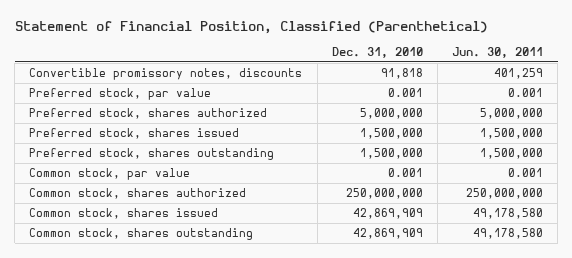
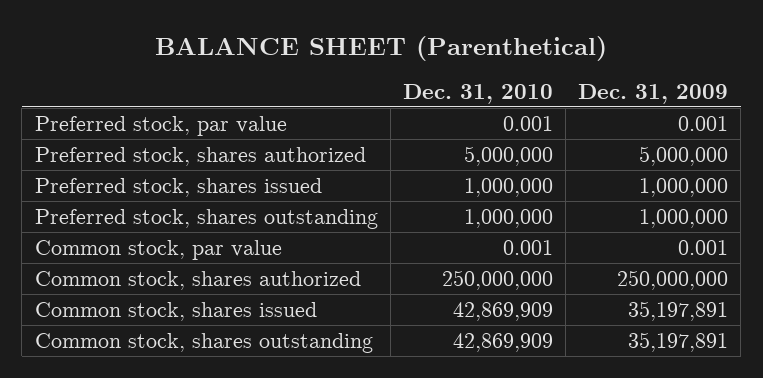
[14,21,488,35] Statement of Financial Position, Classified (Parenthetical) -> [155,36,608,62] BALANCE SHEET (Parenthetical)
[452,46,544,58] Jun. 30, 2011 -> none
none -> [578,84,729,105] Dec. 31, 2009
[29,67,303,80] Convertible promissory notes, discounts -> none
[359,127,423,139] 1,500,000 -> [463,177,553,197] 1,000,000
[359,147,423,159] 1,500,000 -> [463,208,553,228] 1,000,000

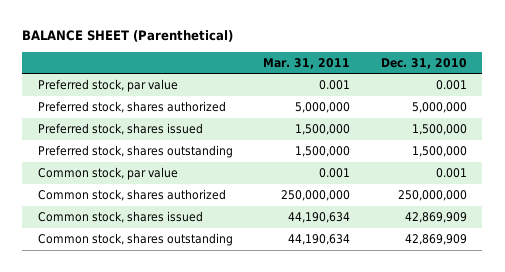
[578,84,729,105] Dec. 31, 2009 -> none
none -> [263,57,351,69] Mar. 31, 2011
[463,177,553,197] 1,000,000 -> [412,124,468,136] 1,500,000
[463,208,553,228] 1,000,000 -> [412,146,468,158] 1,500,000

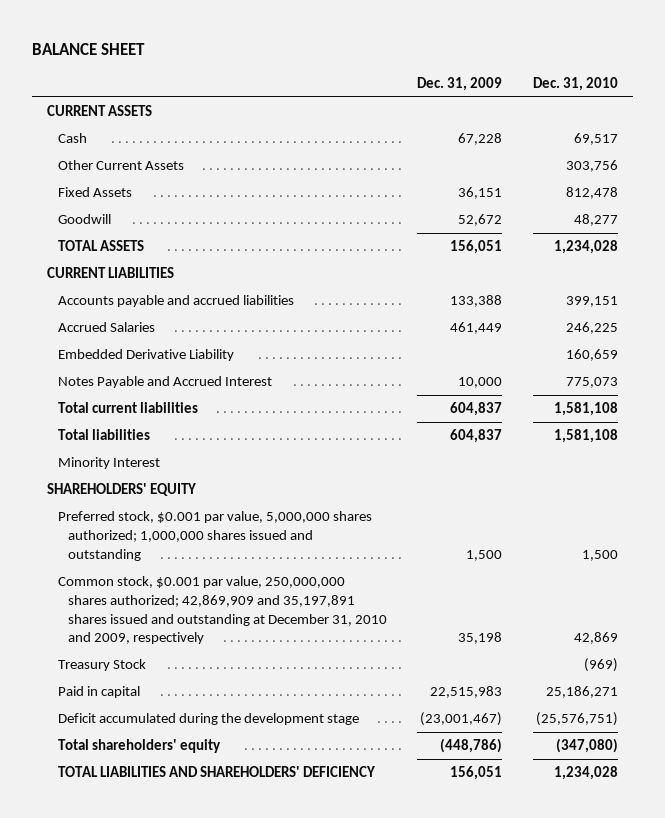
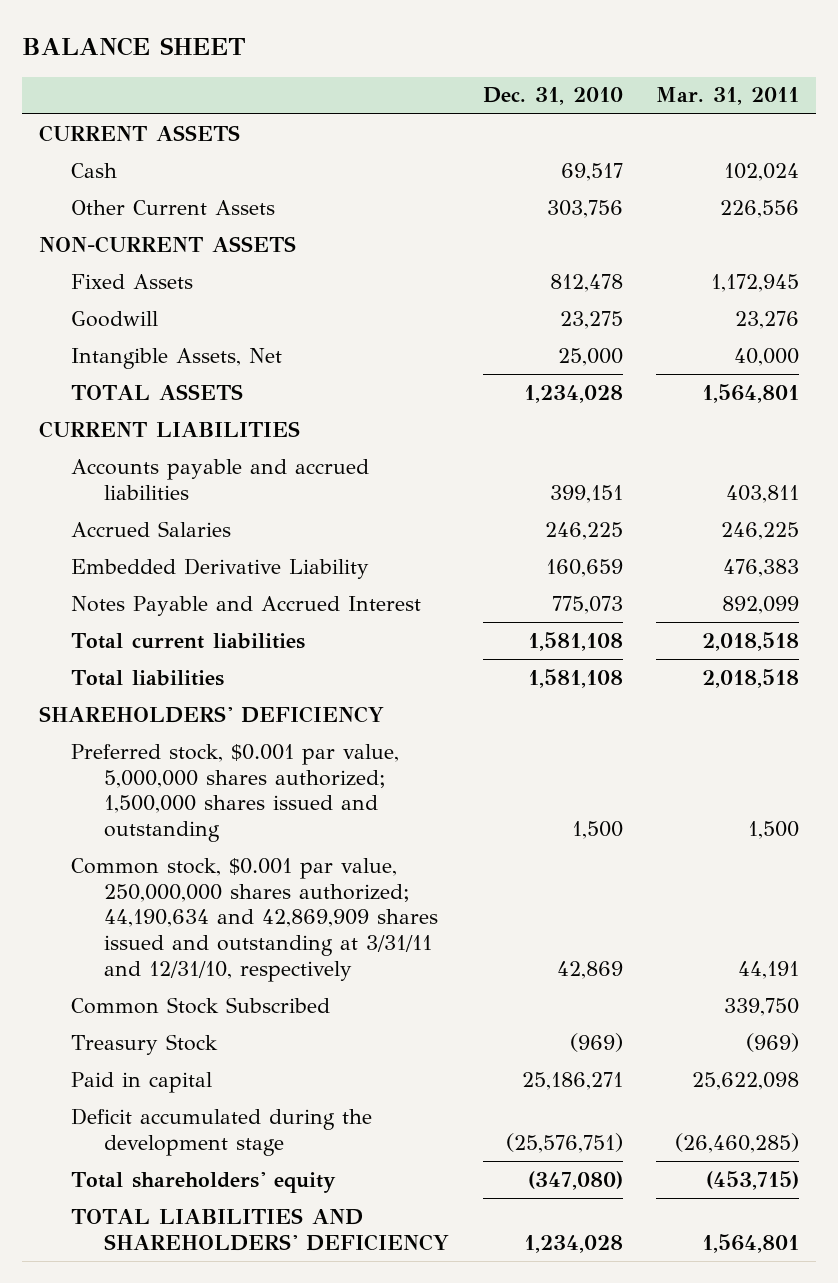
[417,76,503,91] Dec. 31, 2009 -> none
none -> [656,87,800,106] Mar. 31, 2011
none -> [38,235,296,253] NON-CURRENT ASSETS
[573,214,618,227] 48,277 -> [559,310,623,329] 23,275
none -> [71,347,283,369] Intangible Assets, Net
[57,457,160,470] Minority Interest -> none
[47,483,197,497] SHAREHOLDERS' EQUITY -> [38,705,384,723] SHAREHOLDERS' DEFICIENCY
[57,511,372,561] Preferred stock, $0.001 par value, 5,000,000 shares authorized; 1,000,000 shares issued and outstanding -> [71,743,400,843] Preferred stock, $0.001 par value, 5,000,000 shares authorized; 1,500,000 shares issued and outstanding
[57,576,388,645] Common stock, $0.001 par value, 250,000,000 shares authorized; 42,869,909 and 35,197,891 shares issued and outstanding at December 31, 2010 and 2009, respectively -> [71,857,439,982] Common stock, $0.001 par value, 250,000,000 shares authorized; 44,190,634 and 42,869,909 shares issued and outstanding at 3/31/11 and 12/31/10, respectively
none -> [71,996,331,1014] Common Stock Subscribed

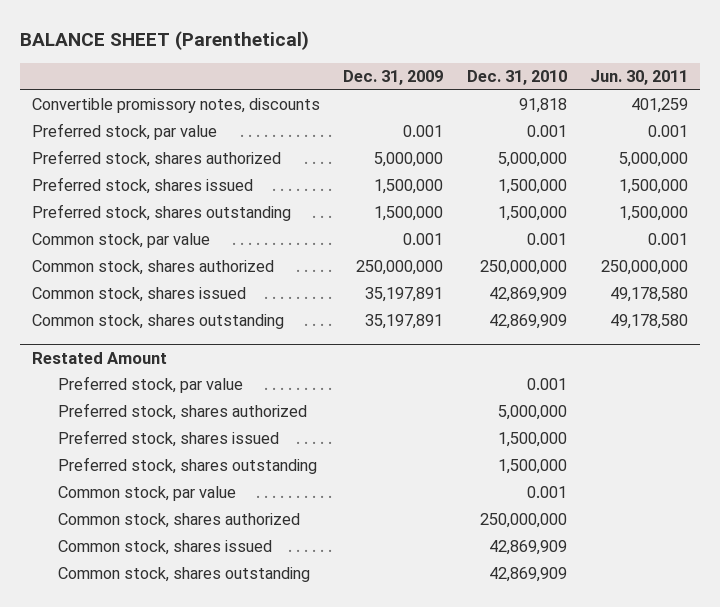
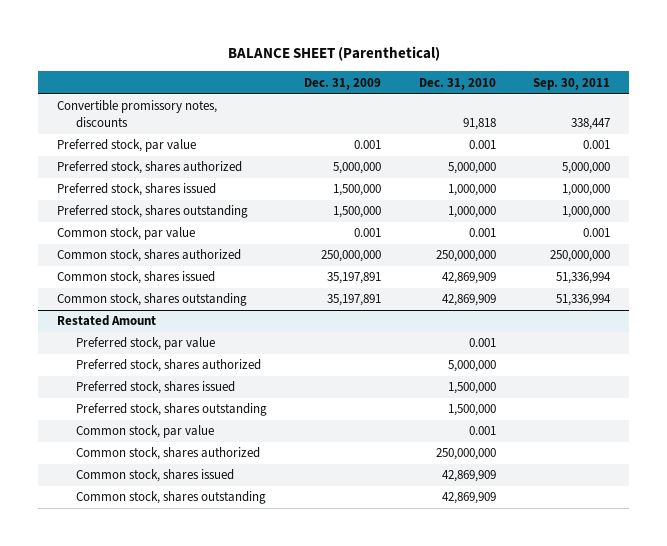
[590,70,689,86] Jun. 30, 2011 -> none
none -> [533,77,611,90] Sep. 30, 2011
[497,179,567,195] 1,500,000 -> [447,184,496,197] 1,000,000
[497,206,567,222] 1,500,000 -> [447,206,496,219] 1,000,000

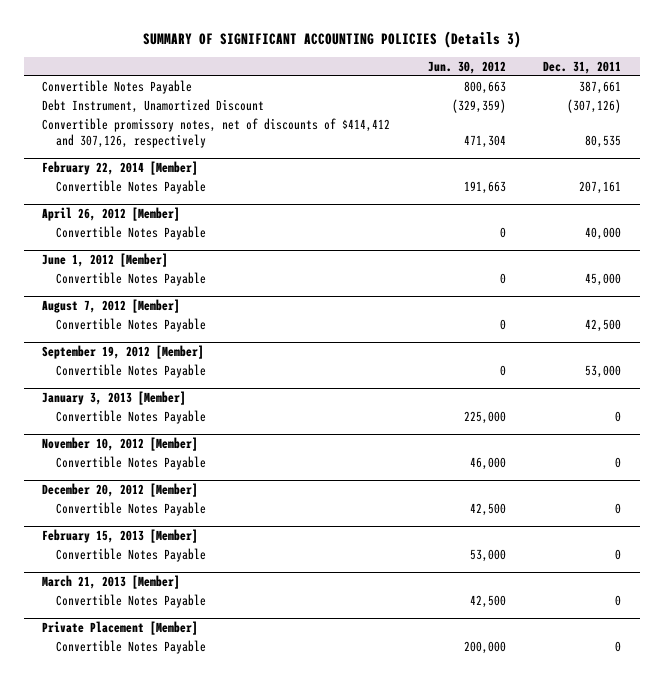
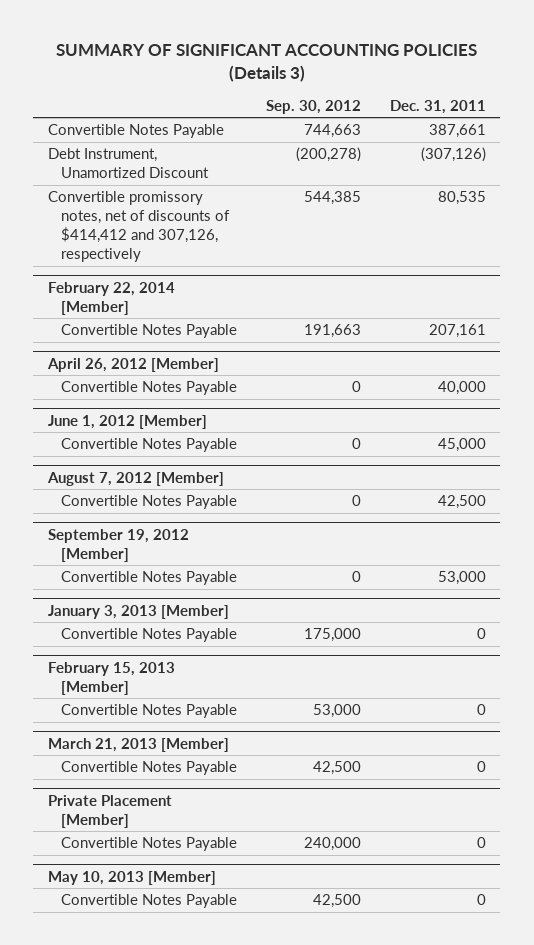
[427,60,506,74] Jun. 30, 2012 -> none
none -> [265,100,361,115] Sep. 30, 2012
[42,437,199,452] November 10, 2012 [Member] -> none
[56,456,207,471] Convertible Notes Payable -> none
[42,483,199,498] December 20, 2012 [Member] -> none
[56,502,207,517] Convertible Notes Payable -> none
none -> [47,870,216,885] May 10, 2013 [Member]
none -> [61,894,238,909] Convertible Notes Payable

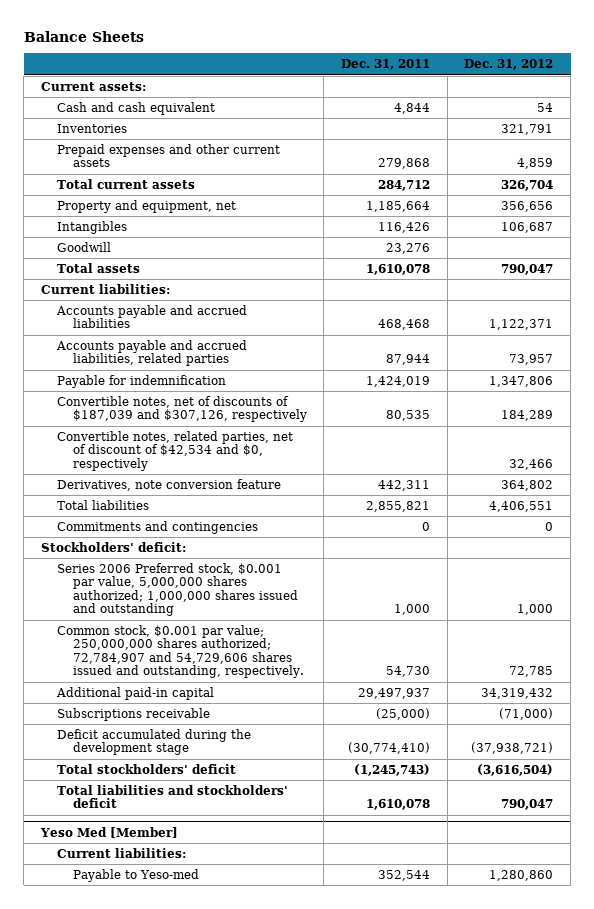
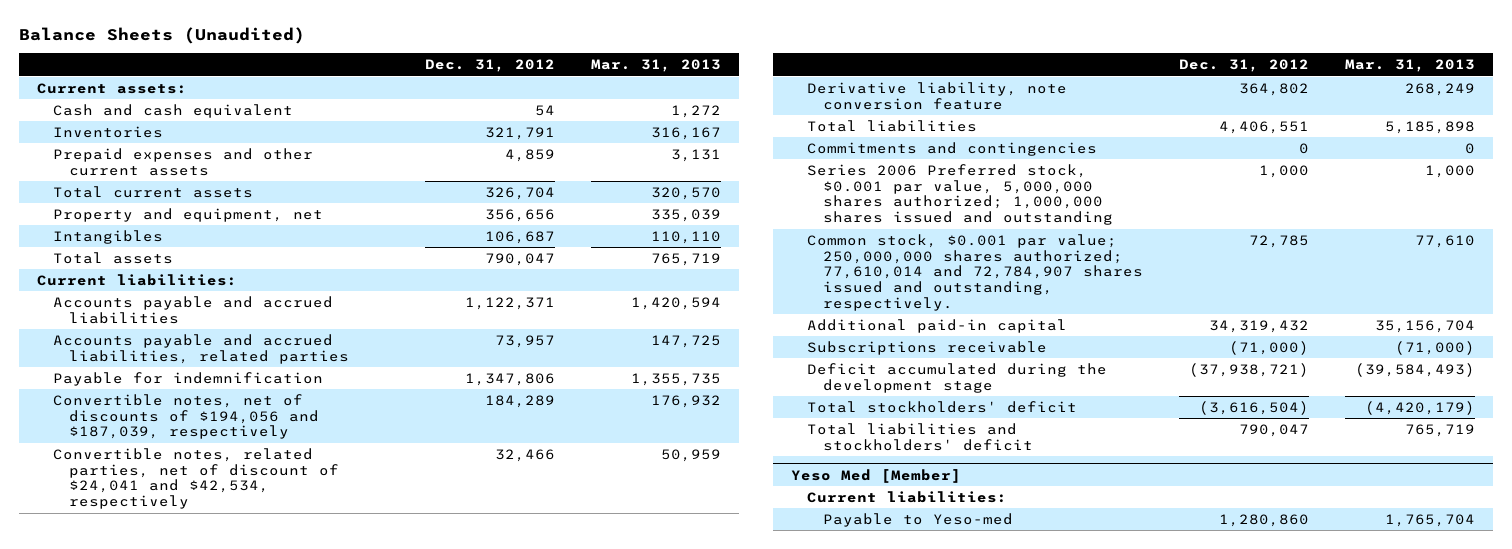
[23,30,144,42] Balance Sheets -> [19,26,306,44] Balance Sheets (Unaudited)
[341,59,431,71] Dec. 31, 2011 -> none
none -> [591,59,722,73] Mar. 31, 2013
[56,241,111,252] Goodwill -> none
[56,395,307,423] Convertible notes, net of discounts of $187,039 and $307,126, respectively -> [53,393,320,440] Convertible notes, net of discounts of $194,056 and $187,039, respectively
[56,430,293,471] Convertible notes, related parties, net of discount of $42,534 and $0, respectively -> [53,447,340,510] Convertible notes, related parties, net of discount of $24,041 and $42,534, respectively
[56,478,281,491] Derivatives, note conversion feature -> [807,81,1068,110] Derivative liability, note conversion feature
[40,541,186,552] Stockholders' deficit: -> none
[56,624,304,679] Common stock, $0.001 par value; 250,000,000 shares authorized; 72,784,907 and 54,729,606 shares issued and outstanding, respectively. -> [807,233,1144,311] Common stock, $0.001 par value; 250,000,000 shares authorized; 77,610,014 and 72,784,907 shares issued and outstanding, respectively.

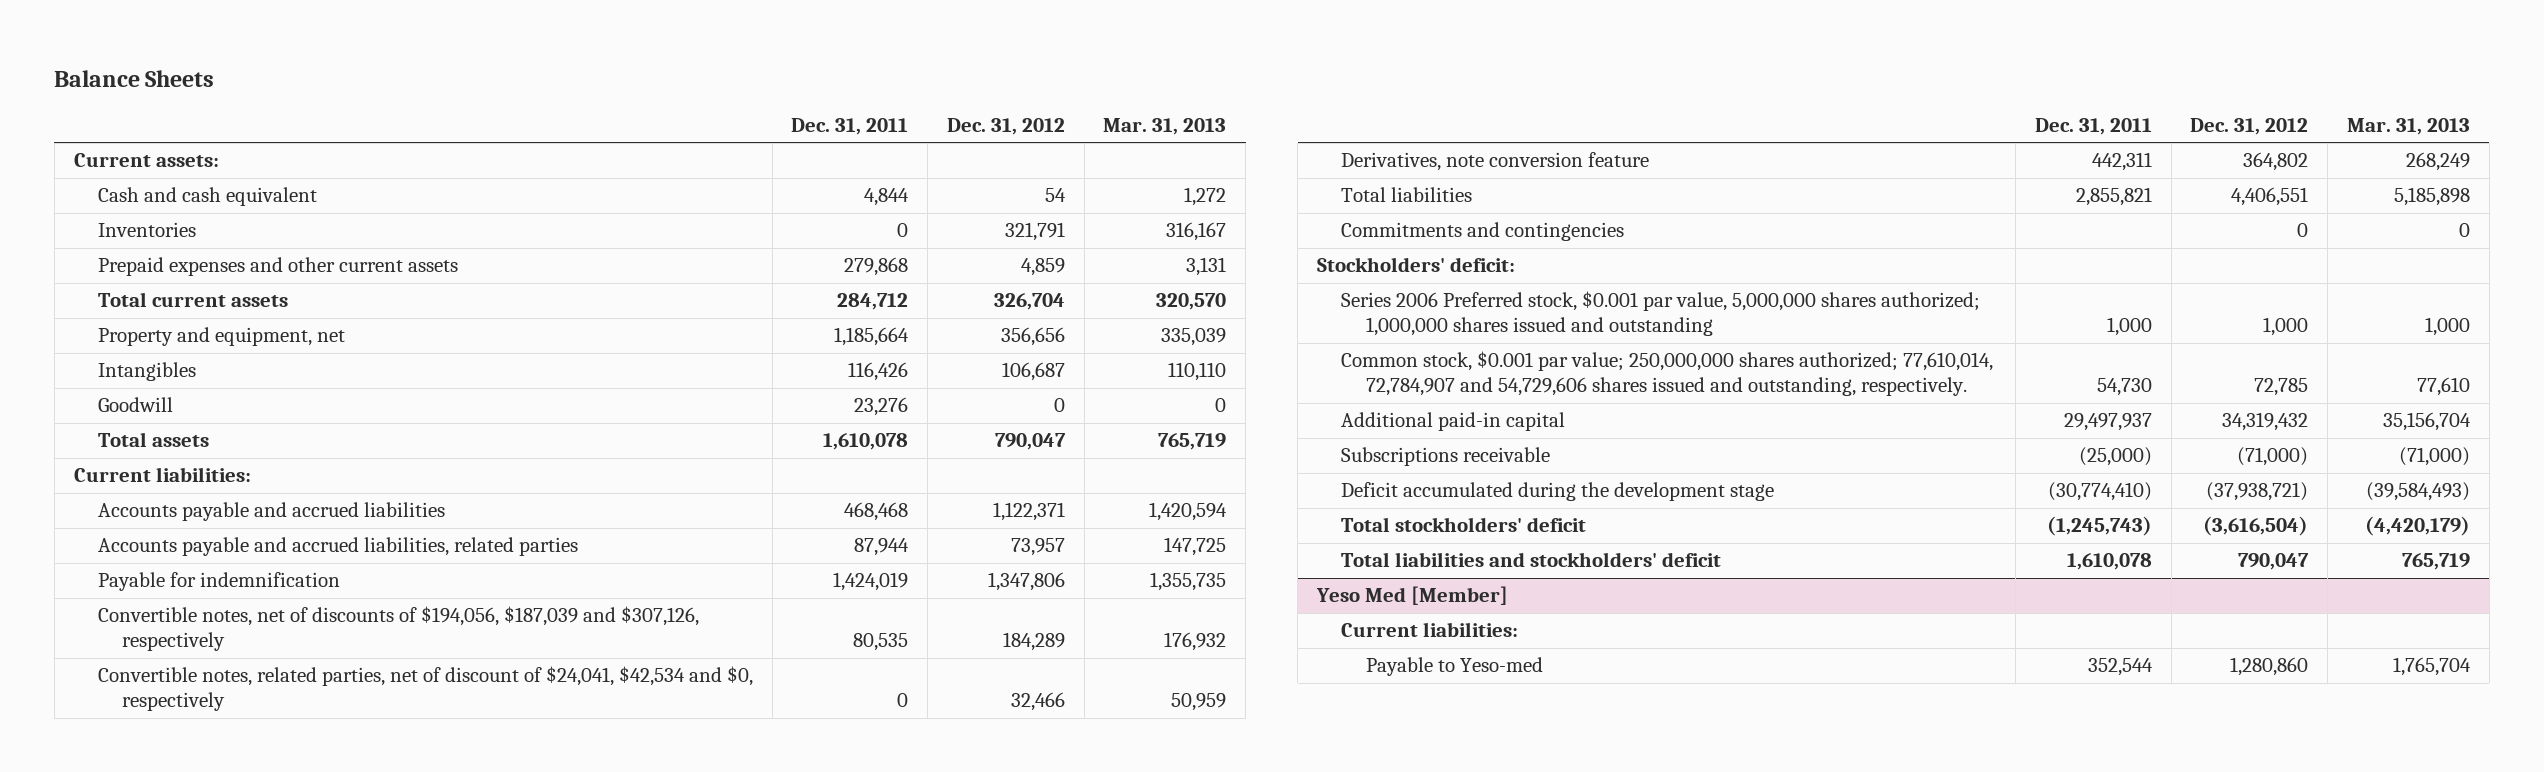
[19,26,306,44] Balance Sheets (Unaudited) -> [54,69,215,87] Balance Sheets
none -> [791,118,909,136] Dec. 31, 2011
none -> [97,397,173,413] Goodwill
[53,393,320,440] Convertible notes, net of discounts of $194,056 and $187,039, respectively -> [97,606,699,652] Convertible notes, net of discounts of $194,056, $187,039 and $307,126, respectively
[53,447,340,510] Convertible notes, related parties, net of discount of $24,041 and $42,534, respectively -> [97,666,753,712] Convertible notes, related parties, net of discount of $24,041, $42,534 and $0, respectively
[807,81,1068,110] Derivative liability, note conversion feature -> [1341,152,1650,172] Derivatives, note conversion feature
none -> [1317,257,1516,273] Stockholders' deficit:
[807,233,1144,311] Common stock, $0.001 par value; 250,000,000 shares authorized; 77,610,014 and 72,784,907 shares issued and outstanding, respectively. -> [1341,351,1994,397] Common stock, $0.001 par value; 250,000,000 shares authorized; 77,610,014, 72,784,907 and 54,729,606 shares issued and outstanding, respectively.

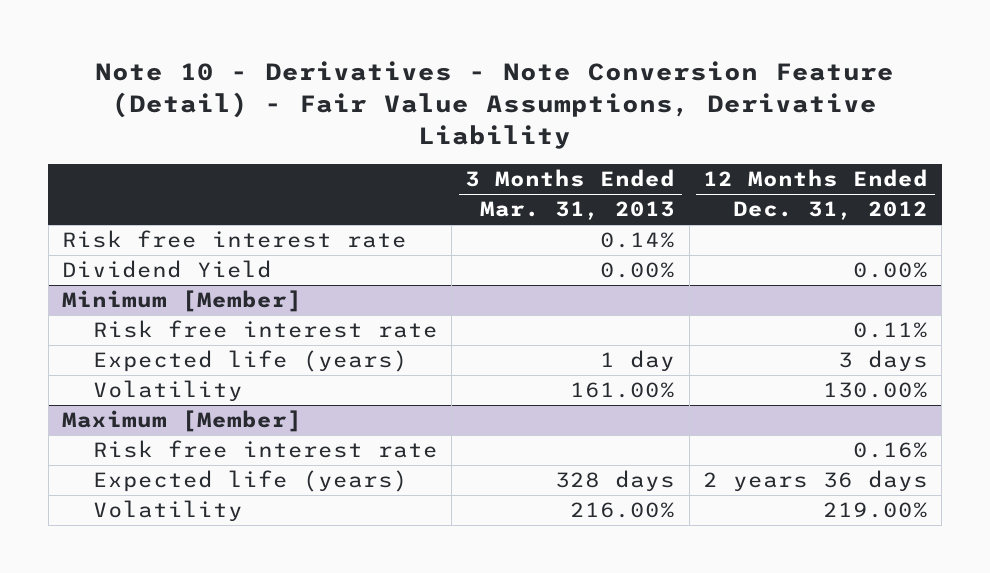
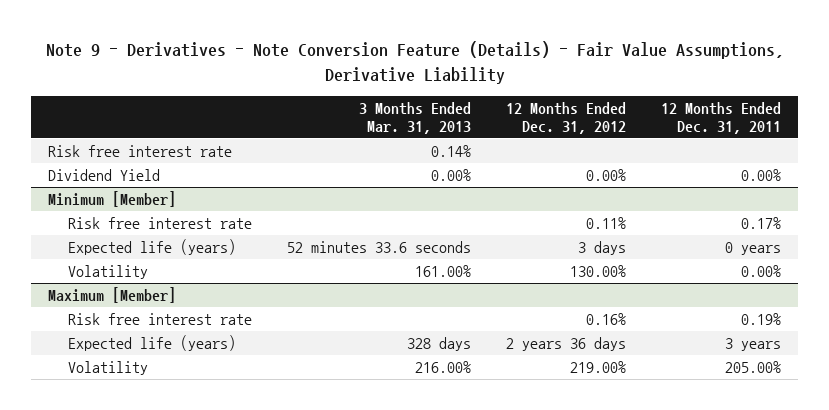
[95,61,895,149] Note 10 - Derivatives - Note Conversion Feature (Detail) - Fair Value Assumptions, Derivative Liability -> [45,41,784,84] Note 9 - Derivatives - Note Conversion Feature (Details) - Fair Value Assumptions, Derivative Liability
none -> [660,101,781,134] 12 Months Ended Dec. 31, 2011
[600,350,676,373] 1 day -> [286,240,471,253] 52 minutes 33.6 seconds

